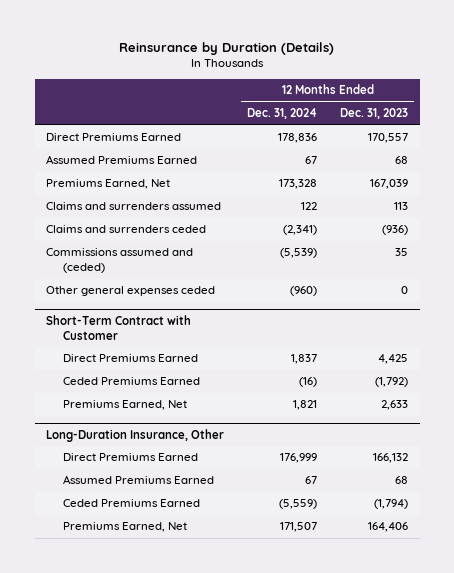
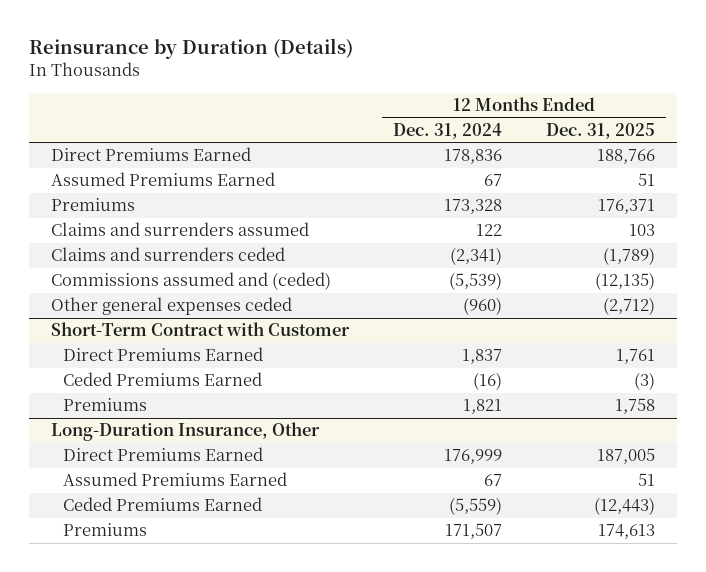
[340,108,409,120] Dec. 31, 2023 -> none
none -> [545,122,655,139] Dec. 31, 2025
[46,179,171,190] Premiums Earned, Net -> [51,198,136,212] Premiums
[63,400,188,411] Premiums Earned, Net -> [63,398,148,412] Premiums
[63,522,188,533] Premiums Earned, Net -> [63,523,148,537] Premiums

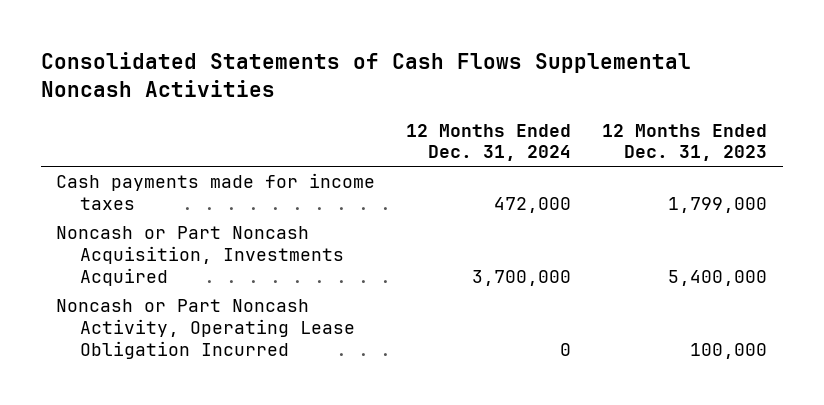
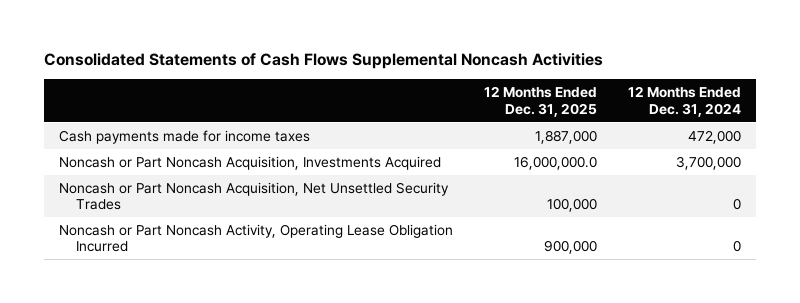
[602,123,768,162] 12 Months Ended Dec. 31, 2023 -> none
none -> [483,86,597,117] 12 Months Ended Dec. 31, 2025
none -> [59,182,450,211] Noncash or Part Noncash Acquisition, Net Unsettled Security Trades

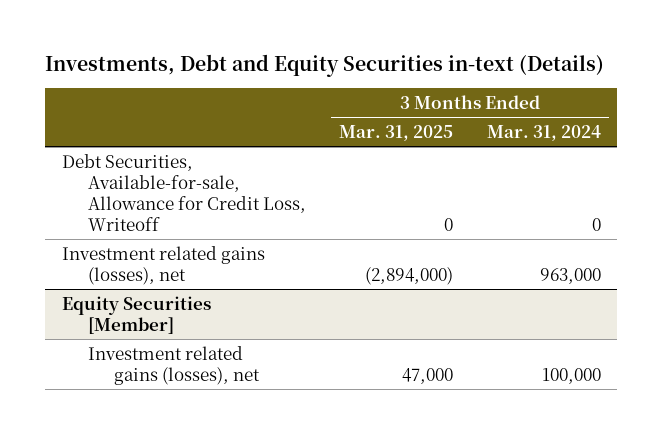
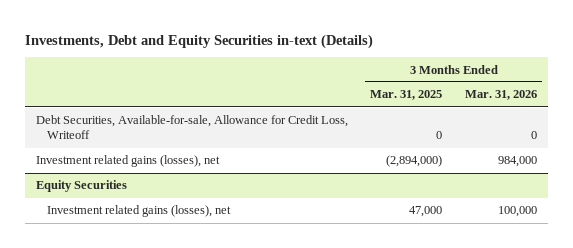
[486,124,601,141] Mar. 31, 2024 -> none
none -> [464,90,537,101] Mar. 31, 2026
[61,295,211,334] Equity Securities [Member] -> [36,180,128,193] Equity Securities

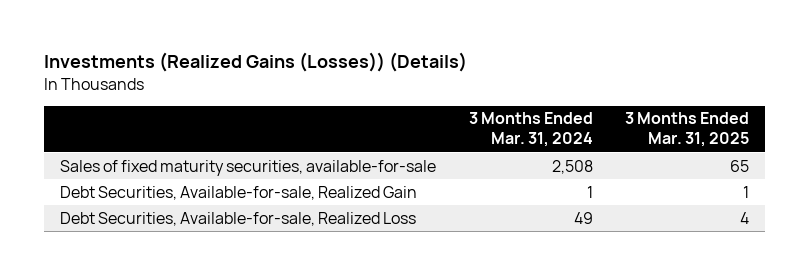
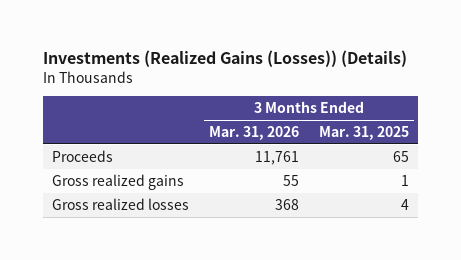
[468,112,593,148] 3 Months Ended Mar. 31, 2024 -> none
none -> [209,125,300,140] Mar. 31, 2026
[60,159,437,176] Sales of fixed maturity securities, available-for-sale -> none
none -> [52,149,114,162] Proceeds
[60,185,418,200] Debt Securities, Available-for-sale, Realized Gain -> [52,173,185,190] Gross realized gains
[60,211,417,226] Debt Securities, Available-for-sale, Realized Loss -> [52,197,190,210] Gross realized losses

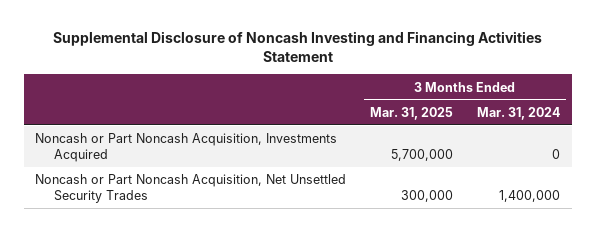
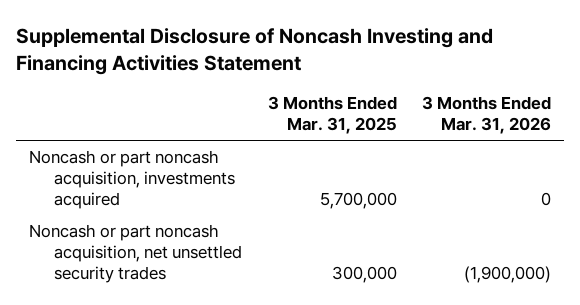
[477,106,561,120] Mar. 31, 2024 -> none
none -> [421,96,551,135] 3 Months Ended Mar. 31, 2026
[35,133,338,162] Noncash or Part Noncash Acquisition, Investments Acquired -> [28,150,236,210] Noncash or part noncash acquisition, investments acquired
[35,174,347,203] Noncash or Part Noncash Acquisition, Net Unsettled Security Trades -> [28,224,243,284] Noncash or part noncash acquisition, net unsettled security trades

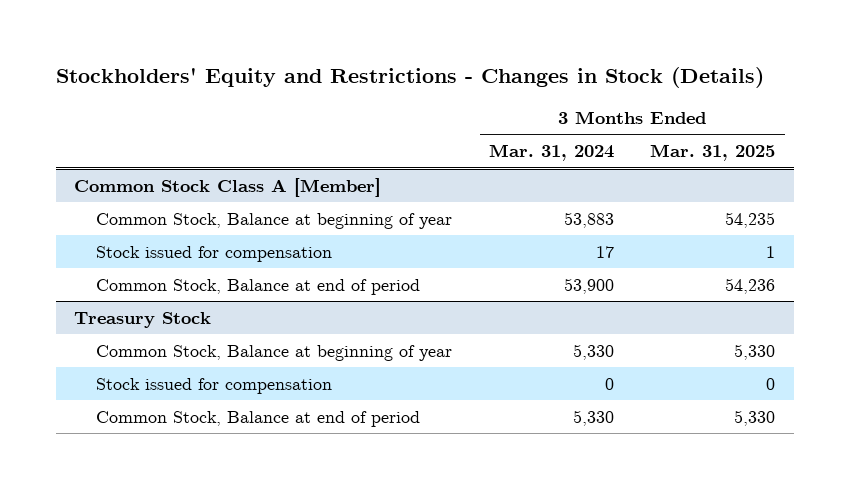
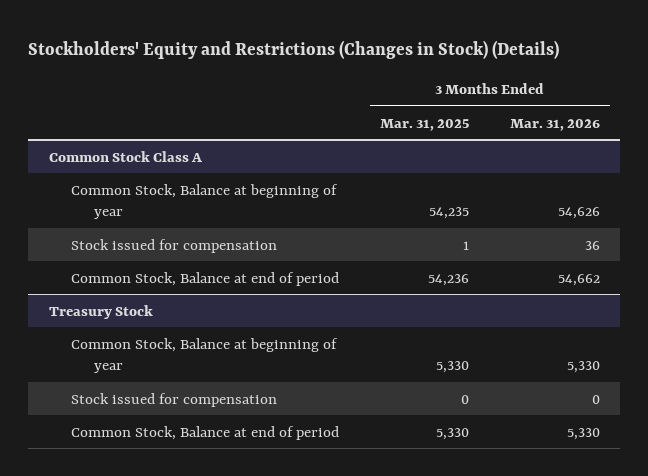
[55,67,764,89] Stockholders' Equity and Restrictions - Changes in Stock (Details) -> [28,40,560,60] Stockholders' Equity and Restrictions (Changes in Stock) (Details)
[488,144,614,162] Mar. 31, 2024 -> none
none -> [509,118,600,131] Mar. 31, 2026
[74,177,382,197] Common Stock Class A [Member] -> [48,150,202,162] Common Stock Class A

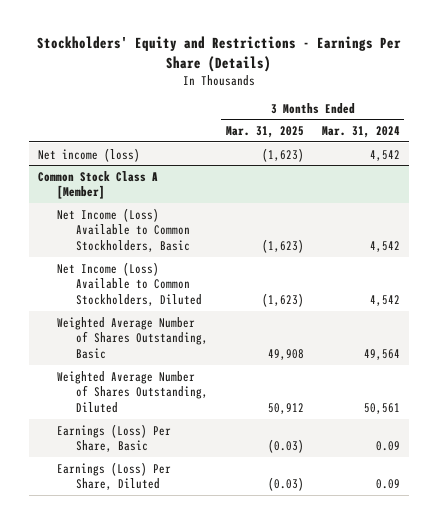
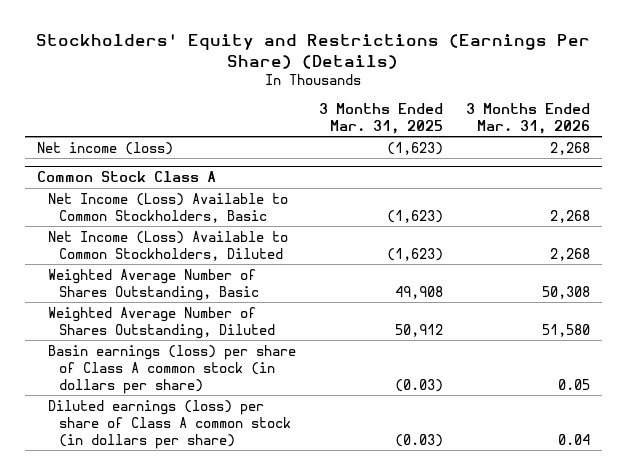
[36,36,401,72] Stockholders' Equity and Restrictions - Earnings Per Share (Details) -> [36,34,591,69] Stockholders' Equity and Restrictions (Earnings Per Share) (Details)
[321,126,400,139] Mar. 31, 2024 -> none
none -> [466,102,591,134] 3 Months Ended Mar. 31, 2026
[38,170,159,200] Common Stock Class A [Member] -> [36,171,216,183] Common Stock Class A
[56,423,171,453] Earnings (Loss) Per Share, Basic -> [47,344,296,394] Basin earnings (loss) per share of Class A common stock (in dollars per share)
[56,461,171,491] Earnings (Loss) Per Share, Diluted -> [47,399,291,449] Diluted earnings (loss) per share of Class A common stock (in dollars per share)

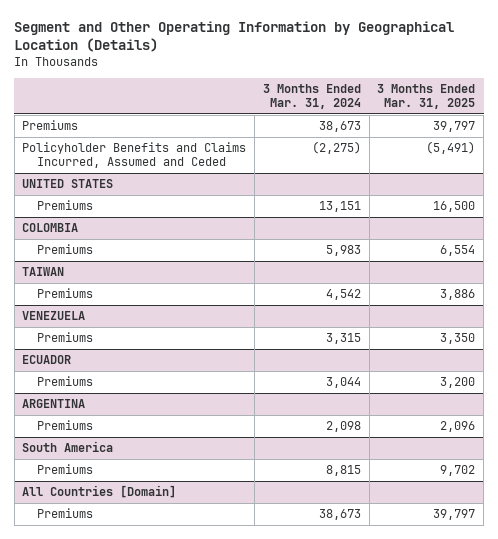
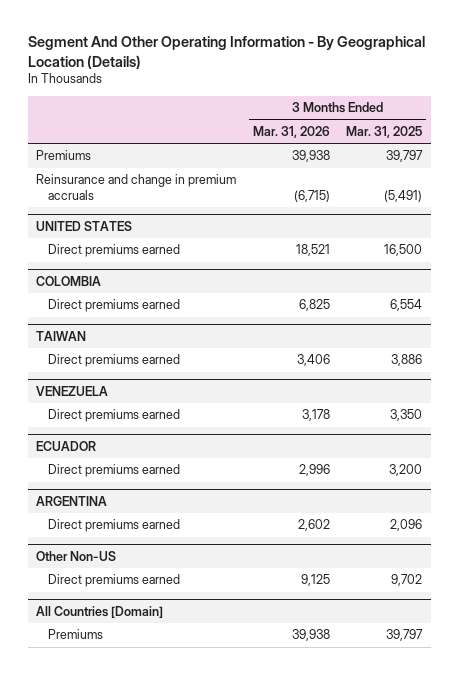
[14,21,455,53] Segment and Other Operating Information by Geographical Location (Details) -> [28,36,426,69] Segment And Other Operating Information - By Geographical Location (Details)
[262,84,361,110] 3 Months Ended Mar. 31, 2024 -> none
none -> [252,125,330,138] Mar. 31, 2026
[22,142,247,169] Policyholder Benefits and Claims Incurred, Assumed and Ceded -> [36,174,237,201] Reinsurance and change in premium accruals
[37,200,94,211] Premiums -> [48,244,181,258] Direct premiums earned
[37,244,94,255] Premiums -> [48,299,181,313] Direct premiums earned
[37,288,94,299] Premiums -> [48,354,181,368] Direct premiums earned
[37,332,94,343] Premiums -> [48,409,181,423] Direct premiums earned
[37,376,94,387] Premiums -> none
none -> [48,464,181,478] Direct premiums earned
[22,441,114,453] South America -> none
[37,420,94,431] Premiums -> [48,519,181,533] Direct premiums earned
none -> [36,551,117,562] Other Non-US
[37,464,94,475] Premiums -> [48,574,181,588] Direct premiums earned

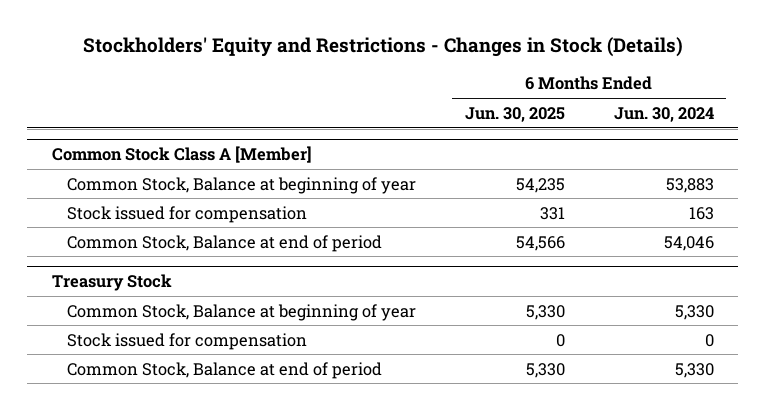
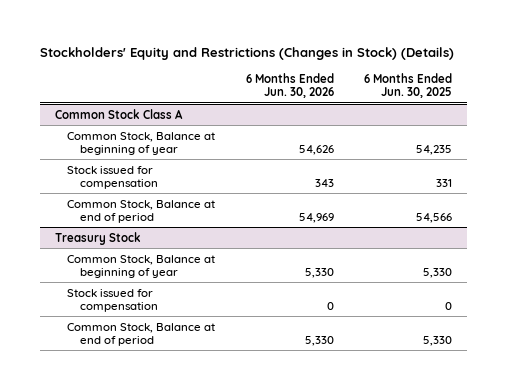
[82,37,683,58] Stockholders' Equity and Restrictions - Changes in Stock (Details) -> [39,47,454,61] Stockholders' Equity and Restrictions (Changes in Stock) (Details)
[613,106,714,122] Jun. 30, 2024 -> none
none -> [245,72,334,99] 6 Months Ended Jun. 30, 2026
[51,145,312,163] Common Stock Class A [Member] -> [54,108,183,119] Common Stock Class A

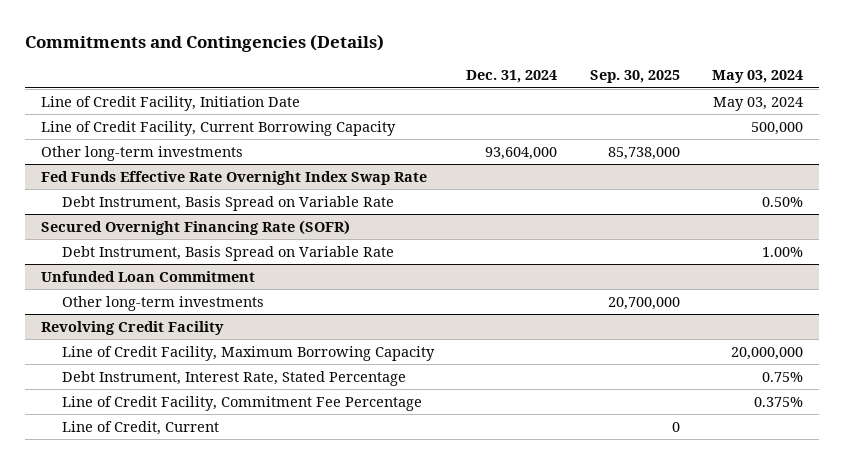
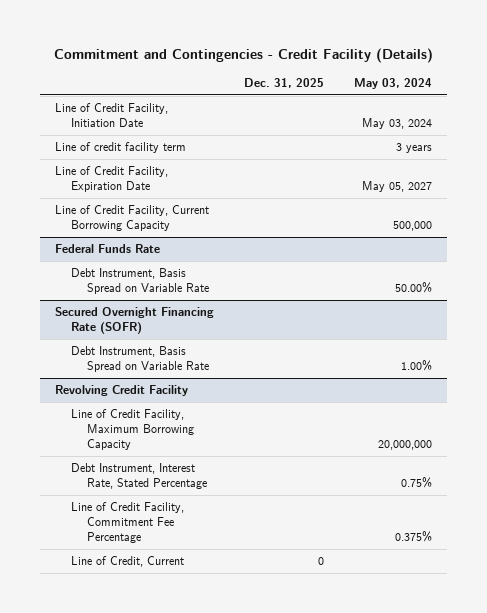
[24,33,384,52] Commitments and Contingencies (Details) -> [53,47,433,63] Commitment and Contingencies - Credit Facility (Details)
[466,70,558,84] Dec. 31, 2024 -> none
[589,70,680,84] Sep. 30, 2025 -> none
none -> [244,78,325,89] Dec. 31, 2025
none -> [54,142,186,154] Line of credit facility term
none -> [54,166,168,193] Line of Credit Facility, Expiration Date
[41,146,244,162] Other long-term investments -> none
[41,171,428,186] Fed Funds Effective Rate Overnight Index Swap Rate -> none
none -> [54,244,160,254] Federal Funds Rate
[762,197,804,208] 0.50% -> [395,282,433,294] 50.00%
[41,271,256,283] Unfunded Loan Commitment -> none
[61,296,264,312] Other long-term investments -> none

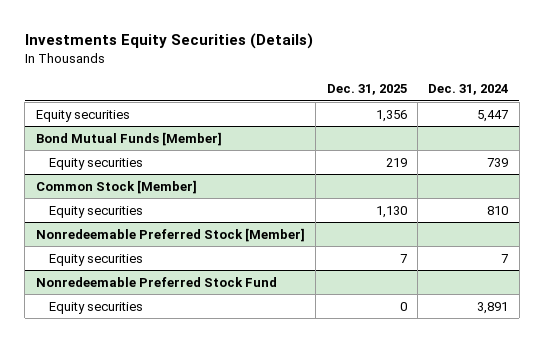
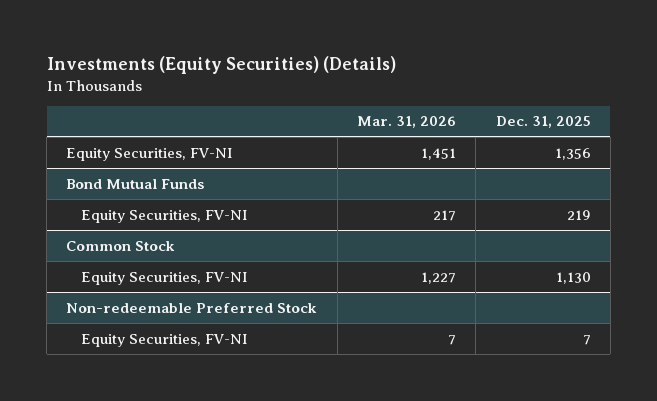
[24,33,313,50] Investments Equity Securities (Details) -> [46,56,396,75] Investments (Equity Securities) (Details)
[428,84,509,96] Dec. 31, 2024 -> none
none -> [357,116,457,129] Mar. 31, 2026
[35,276,277,287] Nonredeemable Preferred Stock Fund -> none
[48,301,143,314] Equity securities -> none
[35,109,130,122] Equity securities -> [66,147,234,161] Equity Securities, FV-NI
[35,131,222,146] Bond Mutual Funds [Member] -> [66,178,205,189] Bond Mutual Funds
[48,157,143,170] Equity securities -> [80,209,248,223] Equity Securities, FV-NI
[35,179,197,194] Common Stock [Member] -> [66,240,176,251] Common Stock
[48,205,143,218] Equity securities -> [80,271,248,285] Equity Securities, FV-NI
[35,227,305,242] Nonredeemable Preferred Stock [Member] -> [66,302,318,313] Non-redeemable Preferred Stock
[48,253,143,266] Equity securities -> [80,333,248,347] Equity Securities, FV-NI

